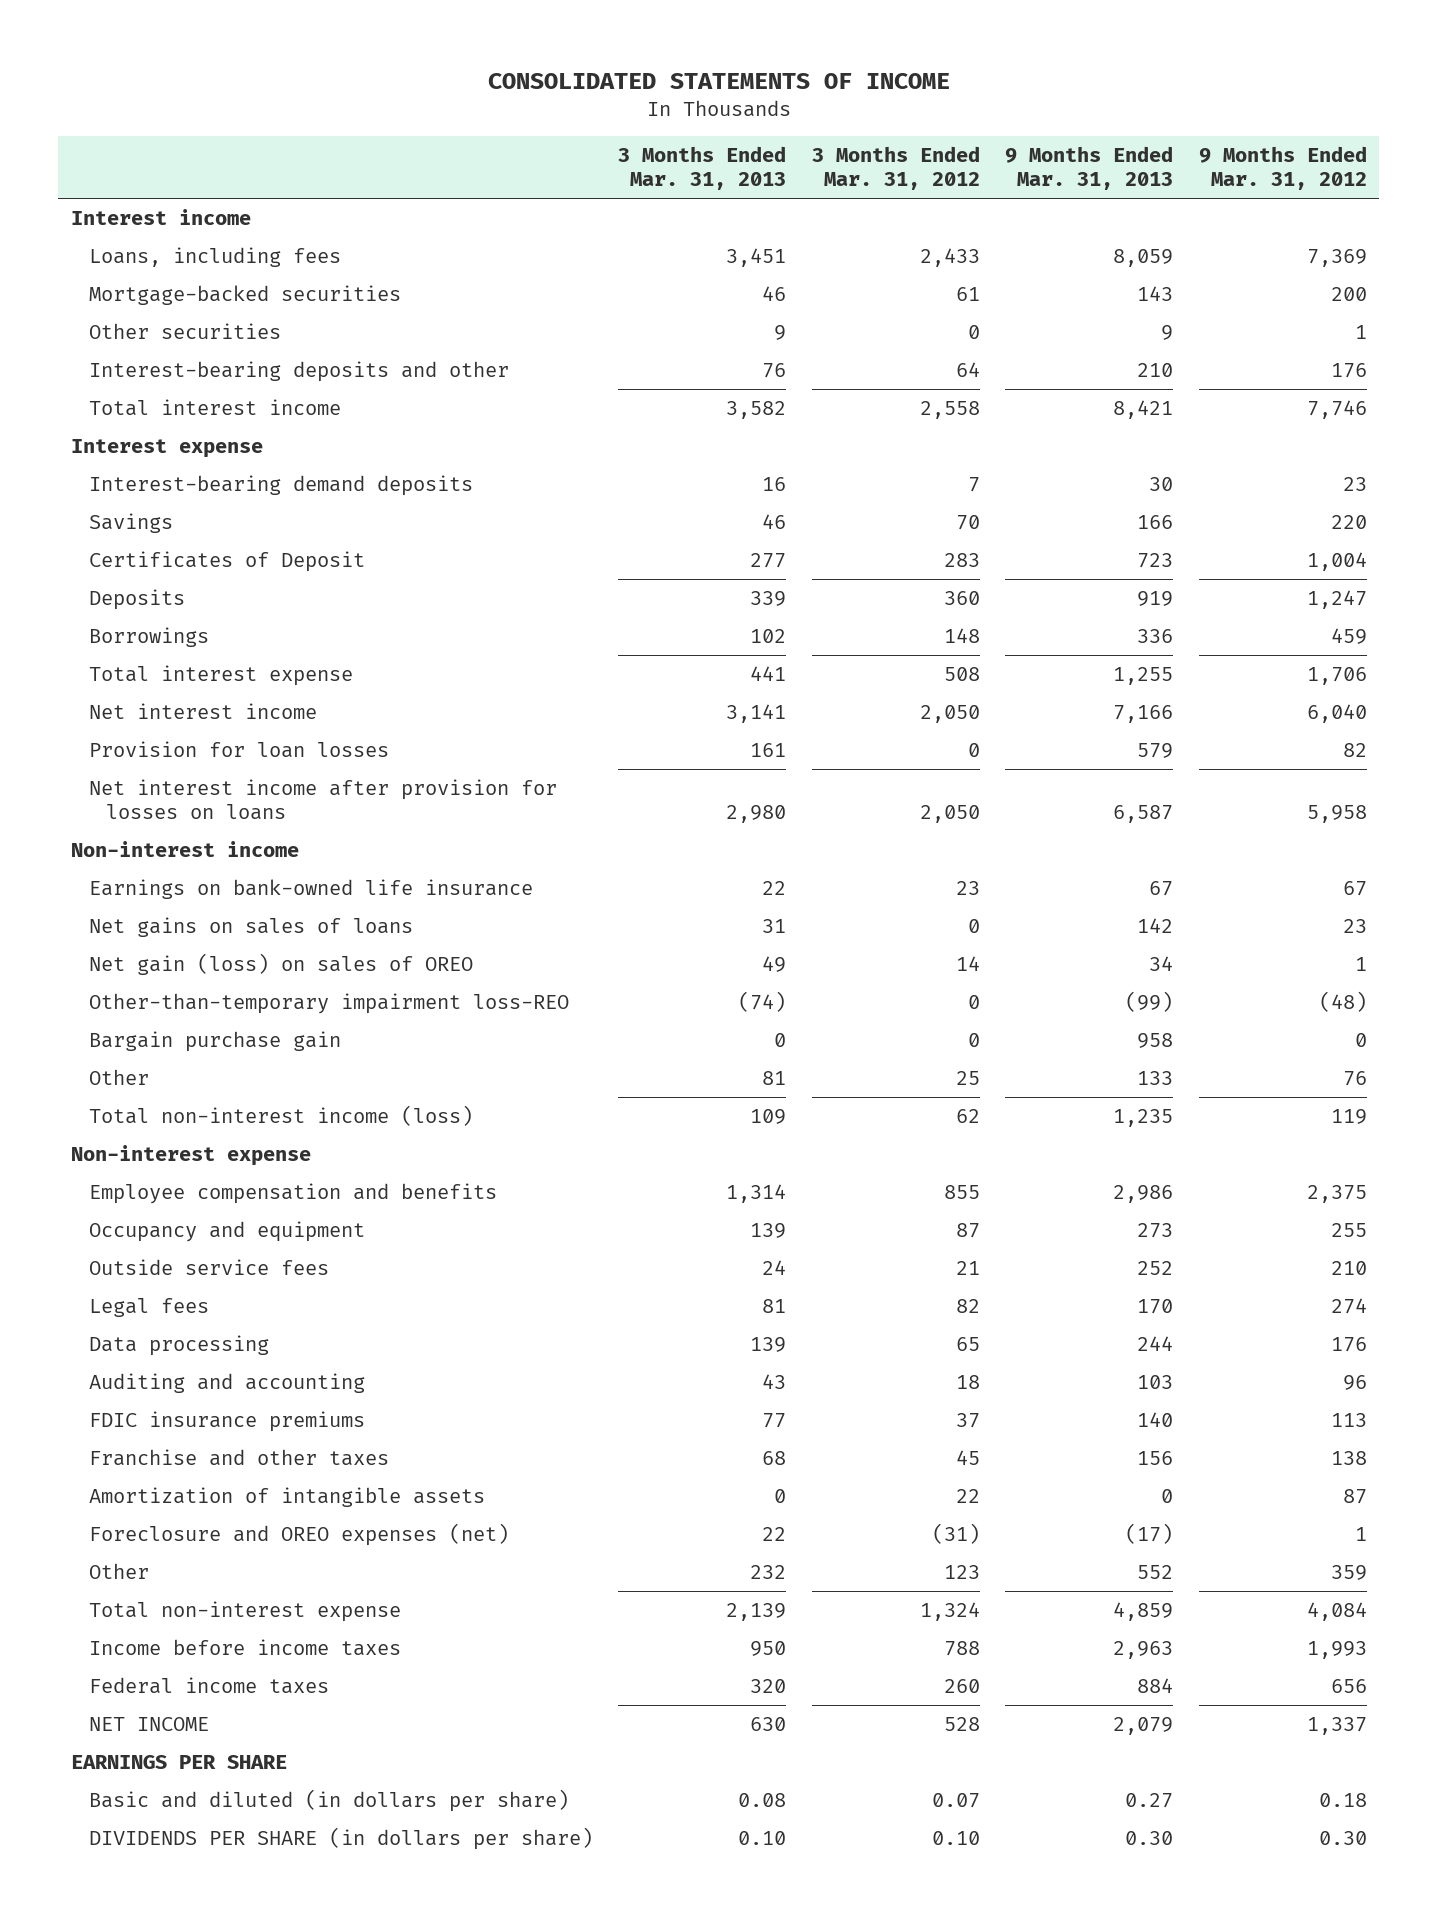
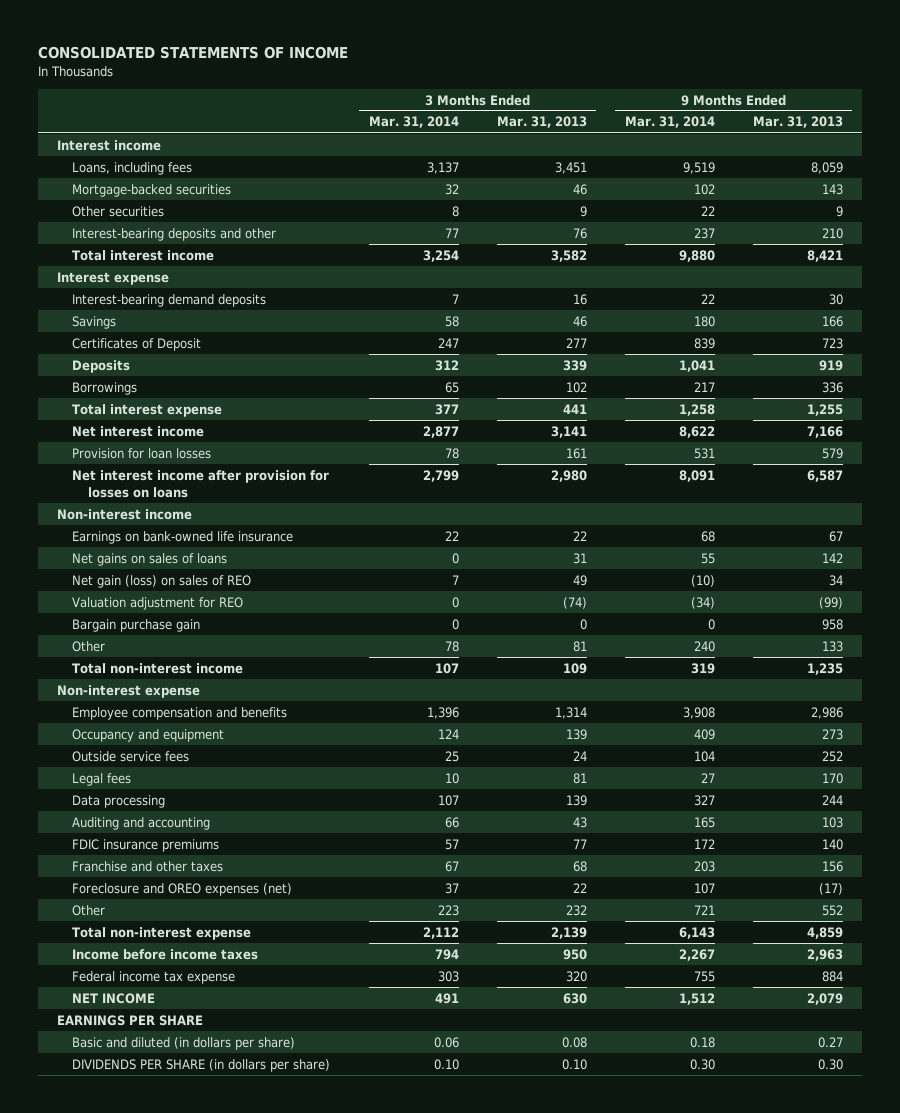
[811,146,980,191] 3 Months Ended Mar. 31, 2012 -> none
[1198,146,1367,191] 9 Months Ended Mar. 31, 2012 -> none
none -> [368,116,459,129] Mar. 31, 2014
none -> [624,116,715,129] Mar. 31, 2014
[88,952,473,975] Net gain (loss) on sales of OREO -> [72,574,252,588] Net gain (loss) on sales of REO
[88,992,569,1014] Other-than-temporary impairment loss-REO -> [72,596,244,610] Valuation adjustment for REO
[88,1104,473,1126] Total non-interest income (loss) -> [72,662,244,674] Total non-interest income
[88,1486,485,1507] Amortization of intangible assets -> none
[88,1676,329,1694] Federal income taxes -> [72,970,236,984] Federal income tax expense

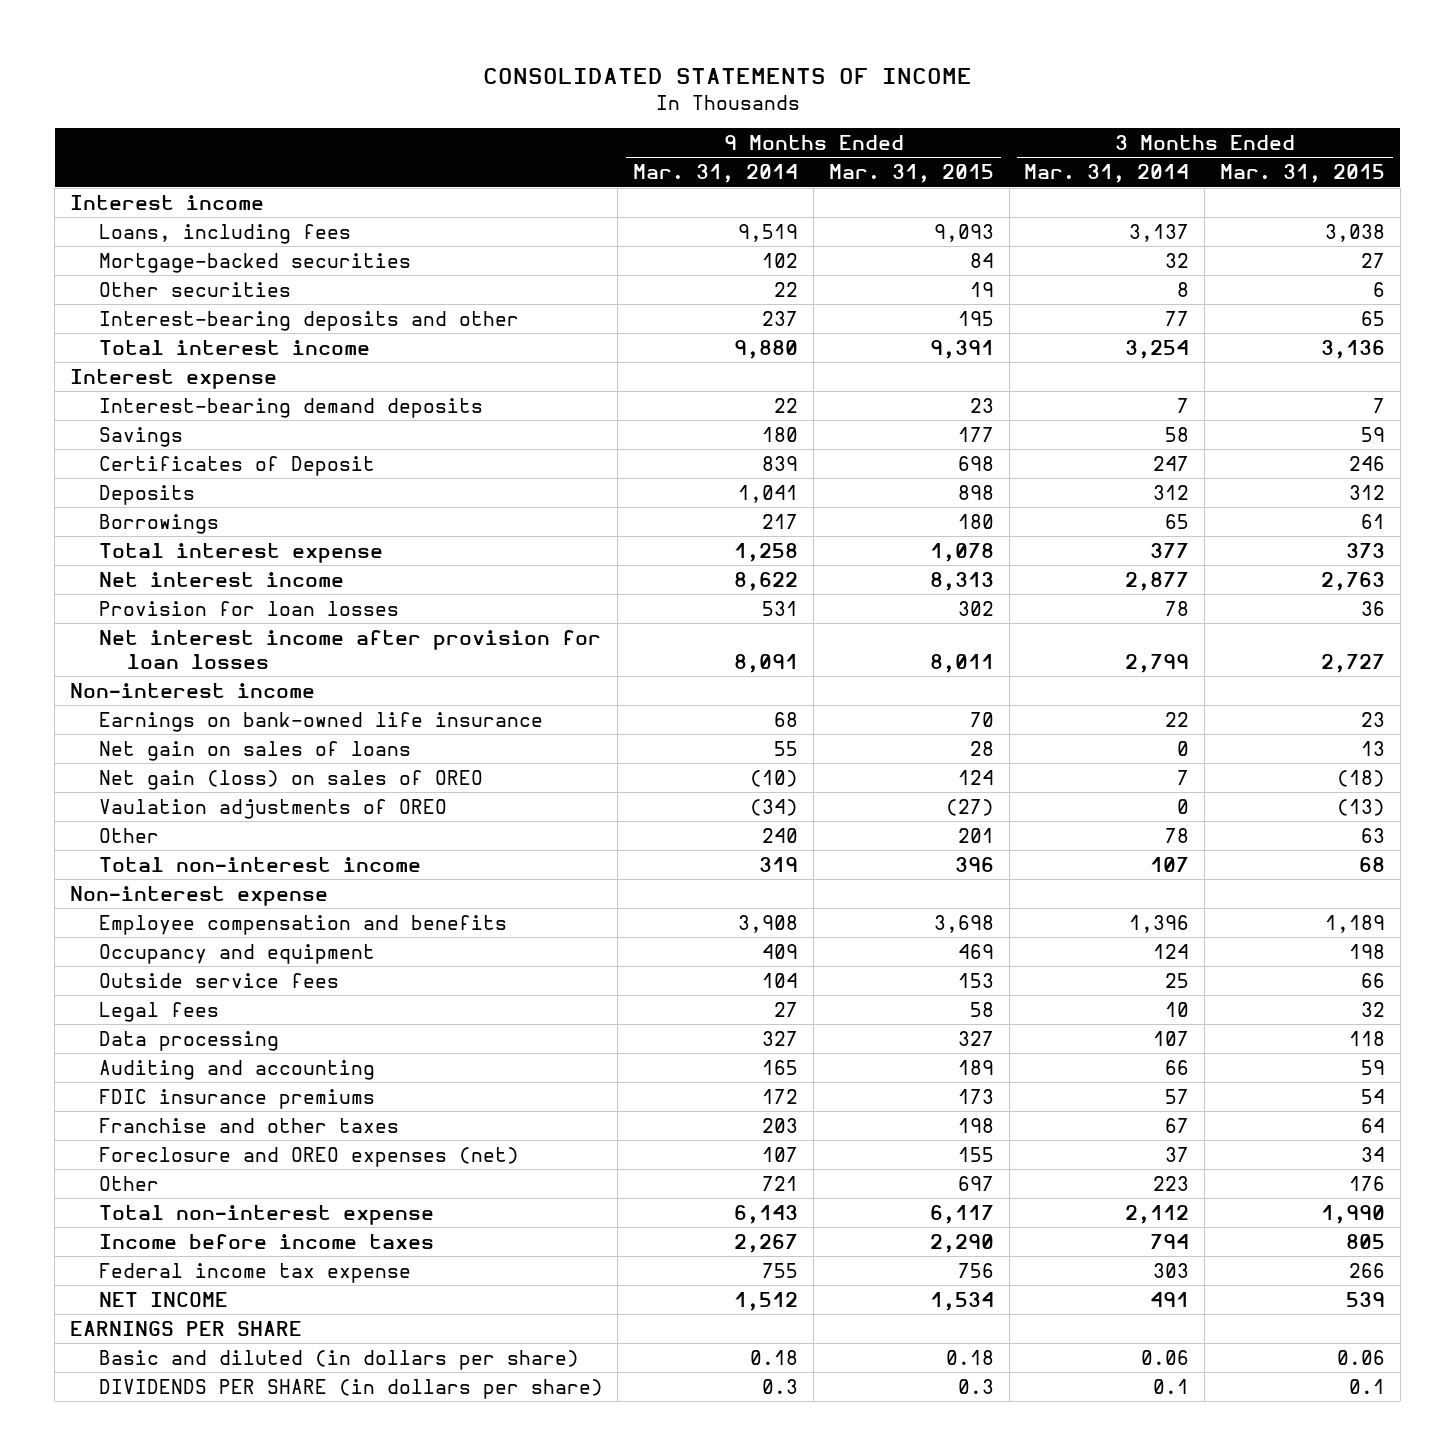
[496,116,587,129] Mar. 31, 2013 -> none
[752,116,843,129] Mar. 31, 2013 -> none
none -> [828,164,994,184] Mar. 31, 2015
none -> [1219,164,1385,184] Mar. 31, 2015
[72,469,330,498] Net interest income after provision for losses on loans -> [98,629,601,669] Net interest income after provision for loan losses
[72,596,244,610] Valuation adjustment for REO -> none
[72,618,201,632] Bargain purchase gain -> none
[72,552,228,566] Net gains on sales of loans -> [98,740,411,761] Net gain on sales of loans
[72,574,252,588] Net gain (loss) on sales of REO -> [98,769,483,790] Net gain (loss) on sales of OREO
none -> [98,798,447,819] Vaulation adjustments of OREO
[433,1058,459,1070] 0.10 -> [1153,1378,1190,1394] 0.1
[689,1058,715,1070] 0.30 -> [762,1378,799,1394] 0.3

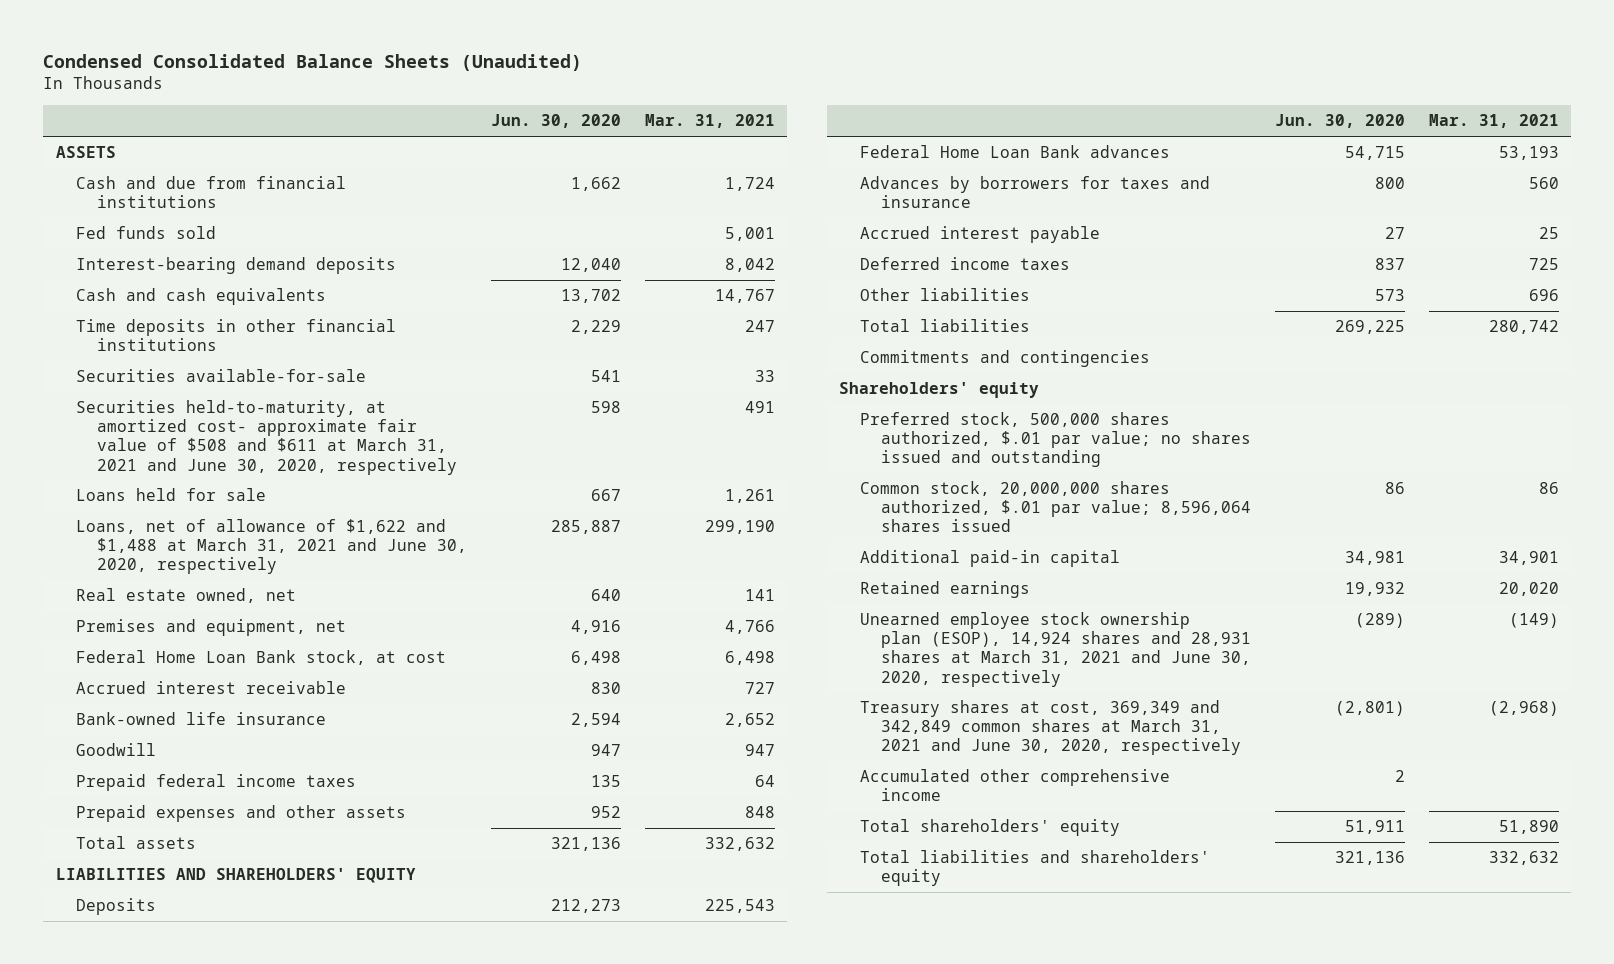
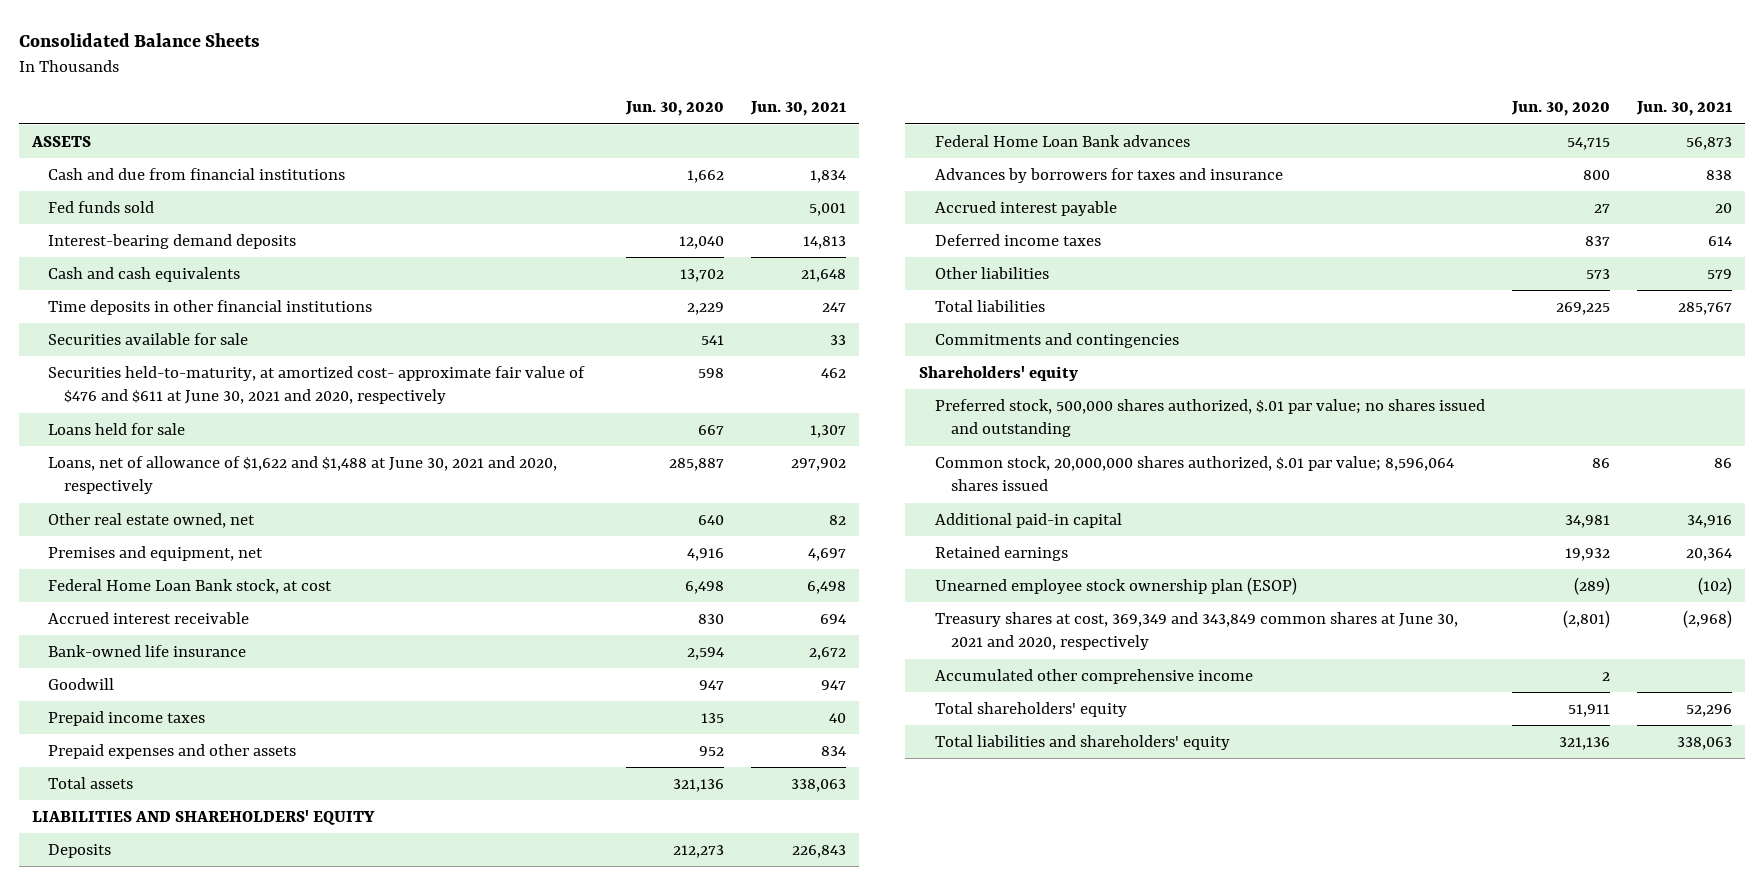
[43,54,583,72] Condensed Consolidated Balance Sheets (Unaudited) -> [18,33,260,48] Consolidated Balance Sheets
[645,114,776,129] Mar. 31, 2021 -> none
none -> [749,101,846,117] Jun. 30, 2021
[76,369,367,383] Securities available-for-sale -> [48,332,249,345] Securities available for sale
[76,400,458,475] Securities held-to-maturity, at amortized cost- approximate fair value of $508 and $611 at March 31, 2021 and June 30, 2020, respectively -> [48,365,586,405] Securities held-to-maturity, at amortized cost- approximate fair value of $476 and $611 at June 30, 2021 and 2020, respectively
[76,519,468,575] Loans, net of allowance of $1,622 and $1,488 at March 31, 2021 and June 30, 2020, respectively -> [48,455,558,495] Loans, net of allowance of $1,622 and $1,488 at June 30, 2021 and 2020, respectively
[76,588,297,604] Real estate owned, net -> [48,512,256,528] Other real estate owned, net
[76,774,357,792] Prepaid federal income taxes -> [48,710,206,726] Prepaid income taxes
[859,612,1251,687] Unearned employee stock ownership plan (ESOP), 14,924 shares and 28,931 shares at March 31, 2021 and June 30, 2020, respectively -> [934,576,1297,595] Unearned employee stock ownership plan (ESOP)
[859,700,1241,756] Treasury shares at cost, 369,349 and 342,849 common shares at March 31, 2021 and June 30, 2020, respectively -> [934,611,1458,651] Treasury shares at cost, 369,349 and 343,849 common shares at June 30, 2021 and 2020, respectively

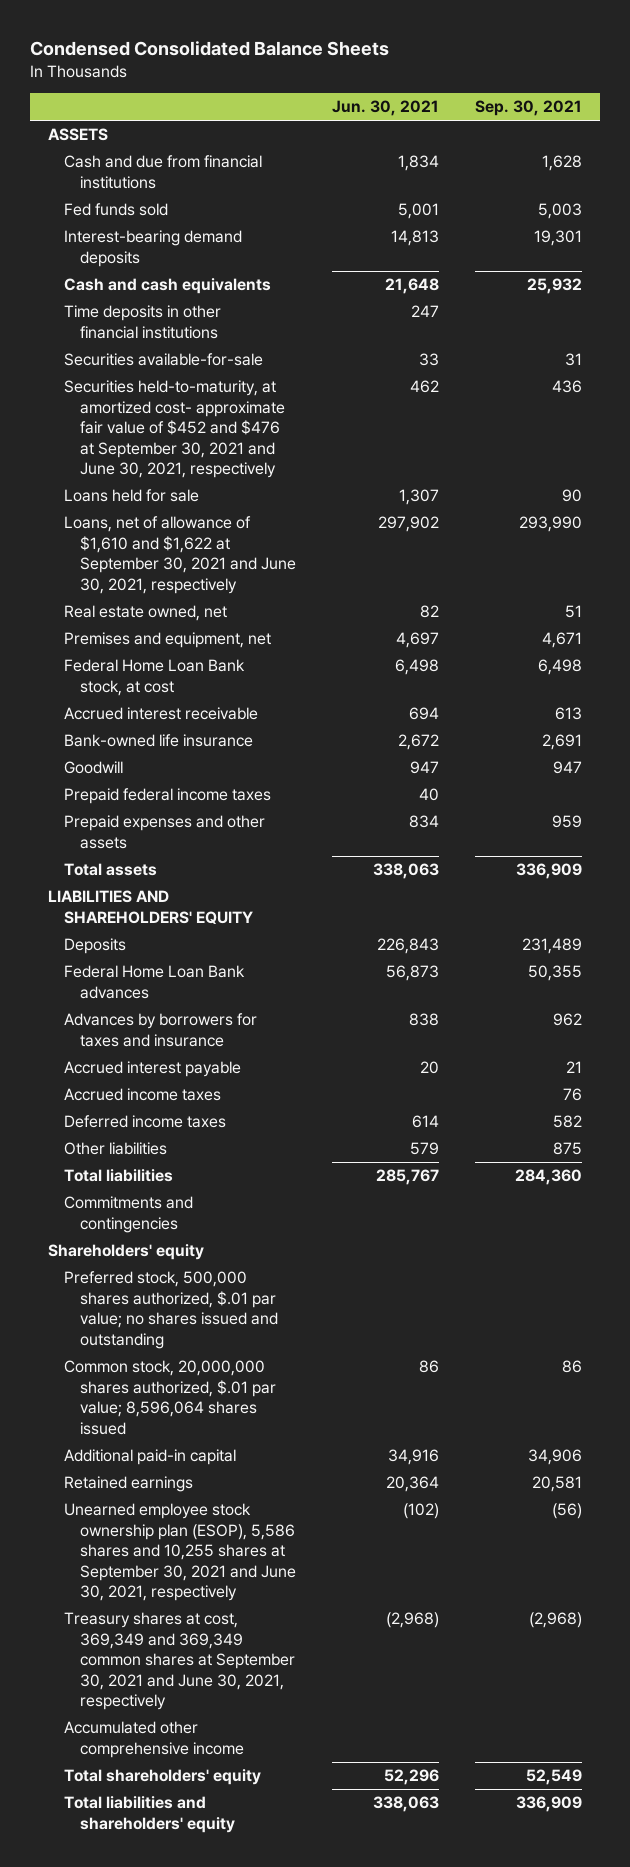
[18,33,260,48] Consolidated Balance Sheets -> [29,41,389,57] Condensed Consolidated Balance Sheets
[624,101,724,117] Jun. 30, 2020 -> none
none -> [474,100,582,117] Sep. 30, 2021
[48,332,249,345] Securities available for sale -> [63,353,263,367] Securities available-for-sale
[48,365,586,405] Securities held-to-maturity, at amortized cost- approximate fair value of $476 and $611 at June 30, 2021 and 2020, respectively -> [63,380,285,479] Securities held-to-maturity, at amortized cost- approximate fair value of $452 and $476 at September 30, 2021 and June 30, 2021, respectively
[48,455,558,495] Loans, net of allowance of $1,622 and $1,488 at June 30, 2021 and 2020, respectively -> [63,516,296,594] Loans, net of allowance of $1,610 and $1,622 at September 30, 2021 and June 30, 2021, respectively
[48,512,256,528] Other real estate owned, net -> [63,605,227,622] Real estate owned, net
[48,710,206,726] Prepaid income taxes -> [63,788,271,805] Prepaid federal income taxes
none -> [63,1088,221,1102] Accrued income taxes
[934,576,1297,595] Unearned employee stock ownership plan (ESOP) -> [63,1503,296,1602] Unearned employee stock ownership plan (ESOP), 5,586 shares and 10,255 shares at September 30, 2021 and June 30, 2021, respectively
[934,611,1458,651] Treasury shares at cost, 369,349 and 343,849 common shares at June 30, 2021 and 2020, respectively -> [63,1612,295,1711] Treasury shares at cost, 369,349 and 369,349 common shares at September 30, 2021 and June 30, 2021, respectively

